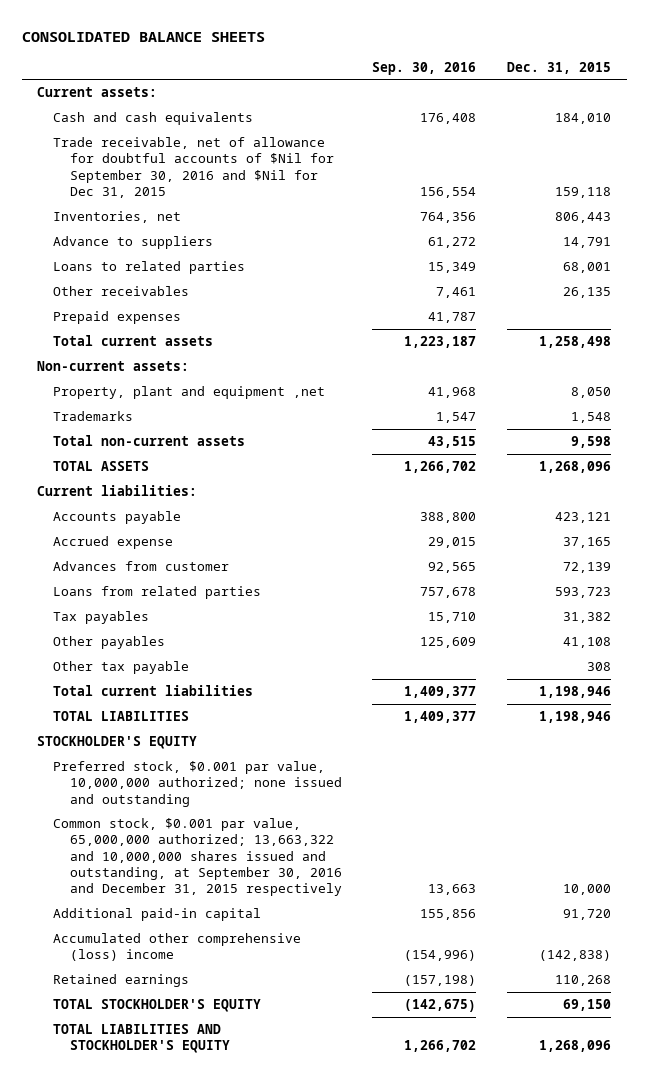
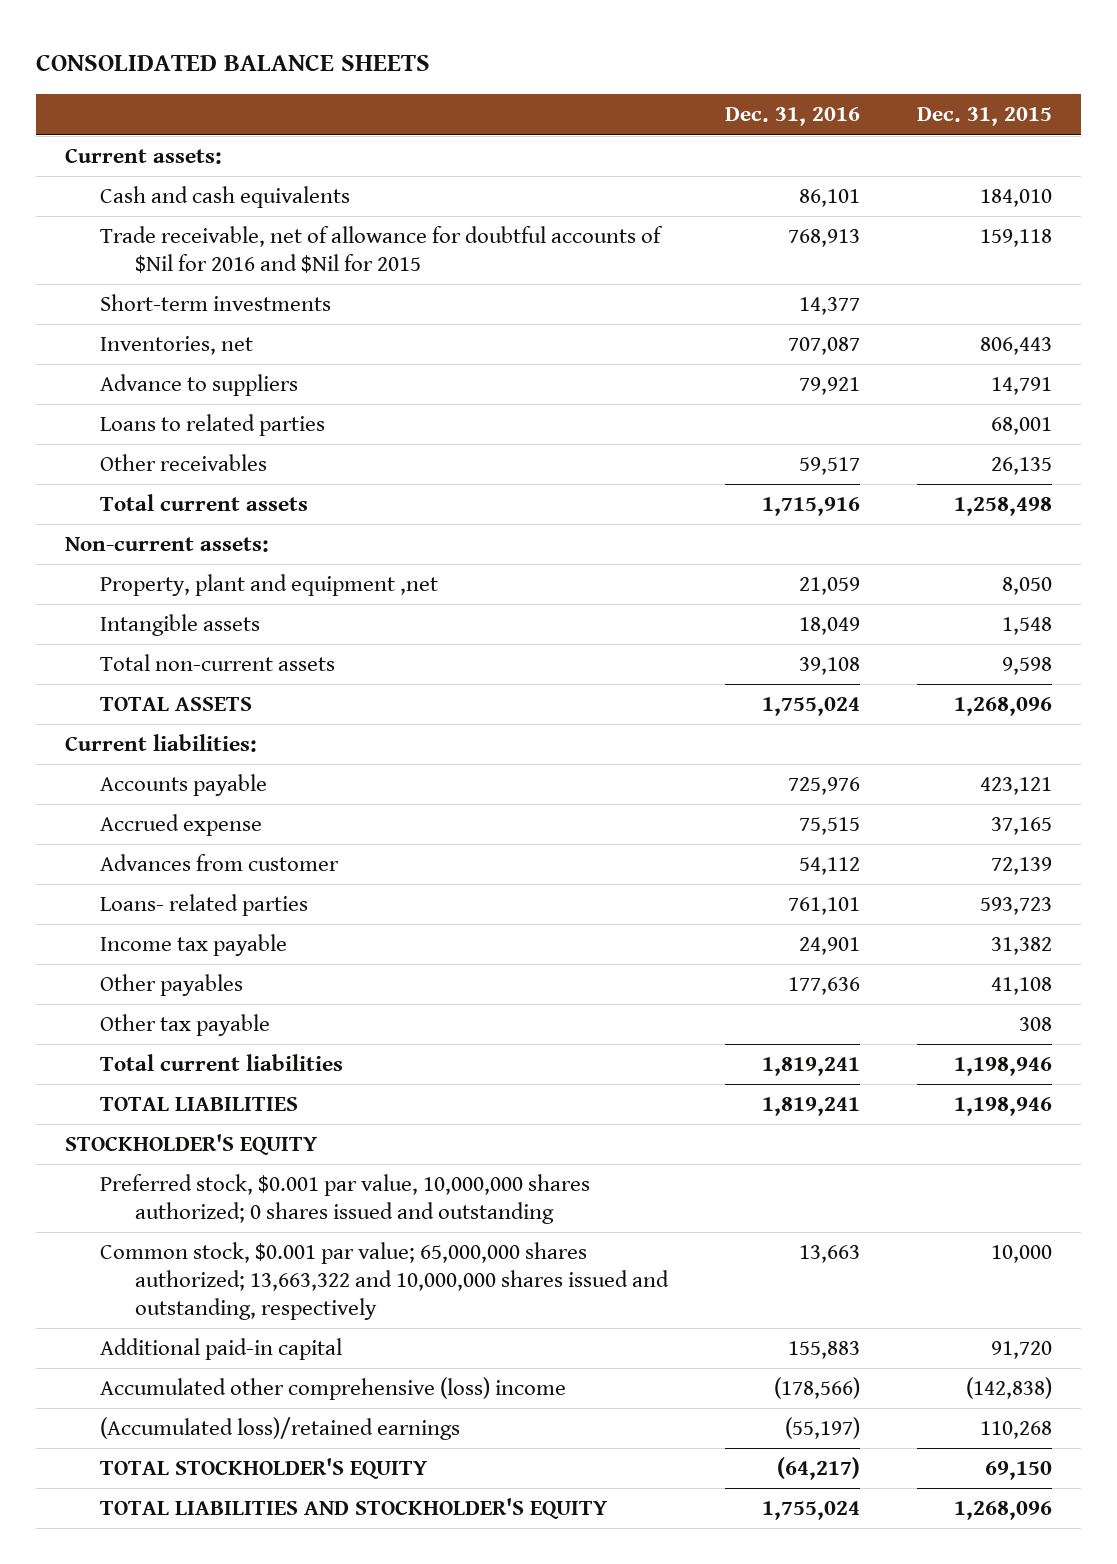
[372,61,477,75] Sep. 30, 2016 -> none
none -> [725,107,861,127] Dec. 31, 2016
[53,136,334,199] Trade receivable, net of allowance for doubtful accounts of $Nil for September 30, 2016 and $Nil for Dec 31, 2015 -> [99,226,663,273] Trade receivable, net of allowance for doubtful accounts of $Nil for 2016 and $Nil for 2015
none -> [99,294,331,312] Short-term investments
[53,310,182,324] Prepaid expenses -> none
[53,410,134,421] Trademarks -> [99,614,260,637] Intangible assets
[53,585,262,599] Loans from related parties -> [99,894,308,917] Loans- related parties
[53,610,150,624] Tax payables -> [99,934,287,957] Income tax payable
[53,760,342,807] Preferred stock, $0.001 par value, 10,000,000 authorized; none issued and outstanding -> [99,1174,590,1224] Preferred stock, $0.001 par value, 10,000,000 shares authorized; 0 shares issued and outstanding
[53,817,342,897] Common stock, $0.001 par value, 65,000,000 authorized; 13,663,322 and 10,000,000 shares issued and outstanding, at September 30, 2016 and December 31, 2015 respectively -> [99,1242,669,1320] Common stock, $0.001 par value; 65,000,000 shares authorized; 13,663,322 and 10,000,000 shares issued and outstanding, respectively
[53,973,190,987] Retained earnings -> [99,1417,460,1441] (Accumulated loss)/retained earnings

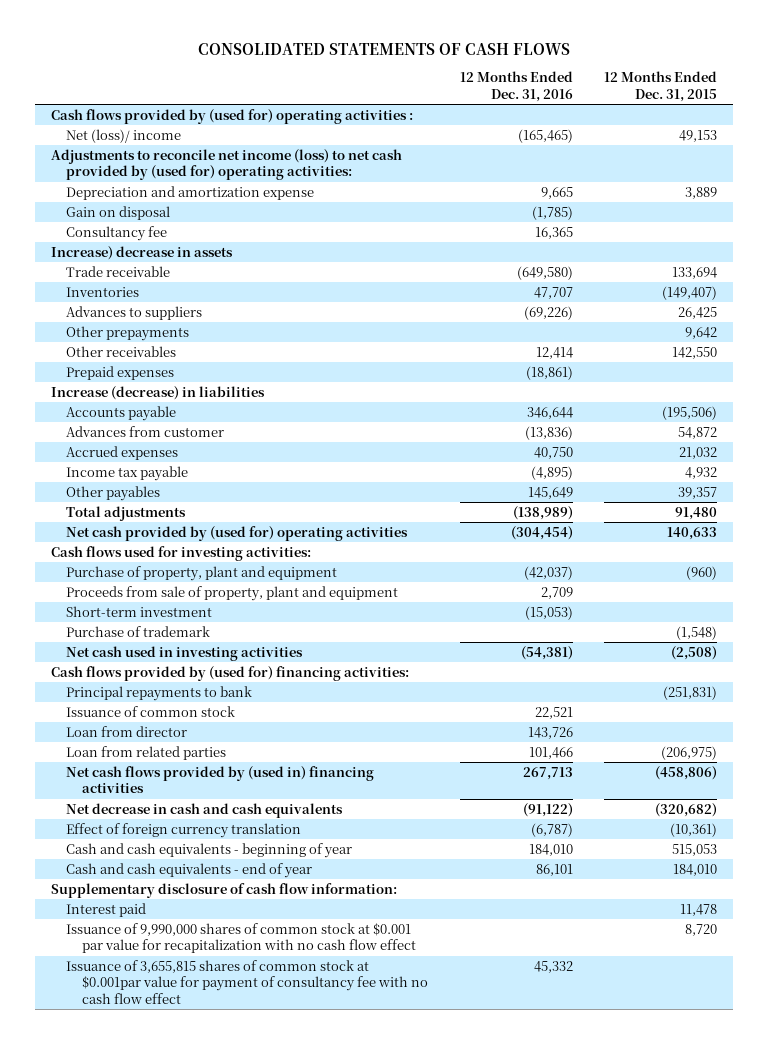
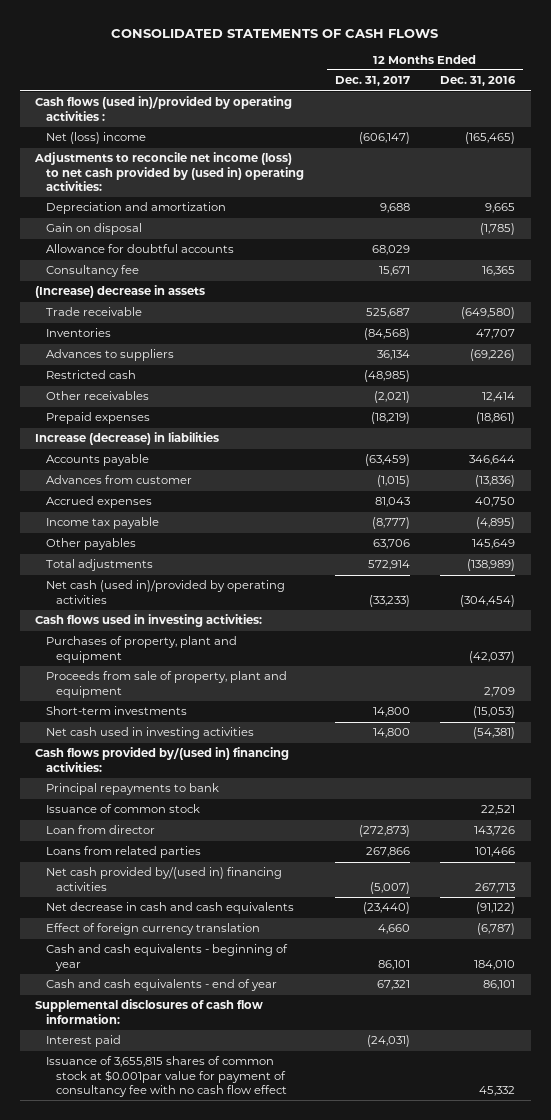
[604,71,718,102] 12 Months Ended Dec. 31, 2015 -> none
none -> [334,76,410,87] Dec. 31, 2017
[50,108,413,124] Cash flows provided by (used for) operating activities : -> [35,96,293,121] Cash flows (used in)/provided by operating activities :
[66,128,182,143] Net (loss)/ income -> [45,132,146,145] Net (loss) income
[50,148,402,181] Adjustments to reconcile net income (loss) to net cash provided by (used for) operating activities: -> [34,152,304,191] Adjustments to reconcile net income (loss) to net cash provided by (used in) operating activities:
[66,185,315,200] Depreciation and amortization expense -> [45,202,226,215] Depreciation and amortization
none -> [45,244,234,254] Allowance for doubtful accounts
[50,245,233,260] Increase) decrease in assets -> [35,285,206,299] (Increase) decrease in assets
[66,325,190,341] Other prepayments -> none
none -> [45,370,136,380] Restricted cash
[66,525,409,541] Net cash provided by (used for) operating activities -> [45,580,285,604] Net cash (used in)/provided by operating activities
[50,545,311,561] Cash flows used for investing activities: -> [35,614,263,628] Cash flows used in investing activities:
[66,565,338,581] Purchase of property, plant and equipment -> [45,636,237,663] Purchases of property, plant and equipment
[66,625,211,637] Purchase of trademark -> none
[66,605,213,617] Short-term investment -> [45,706,187,716] Short-term investments
[50,665,409,681] Cash flows provided by (used for) financing activities: -> [35,747,290,772] Cash flows provided by/(used in) financing activities:
[66,745,227,760] Loan from related parties -> [45,846,201,859] Loans from related parties
[66,765,375,794] Net cash flows provided by (used in) financing activities -> [45,867,282,891] Net cash provided by/(used in) financing activities
[50,882,397,898] Supplementary disclosure of cash flow information: -> [35,999,264,1024] Supplemental disclosures of cash flow information:
[66,922,416,954] Issuance of 9,990,000 shares of common stock at $0.001 par value for recapitalization with no cash flow effect -> none

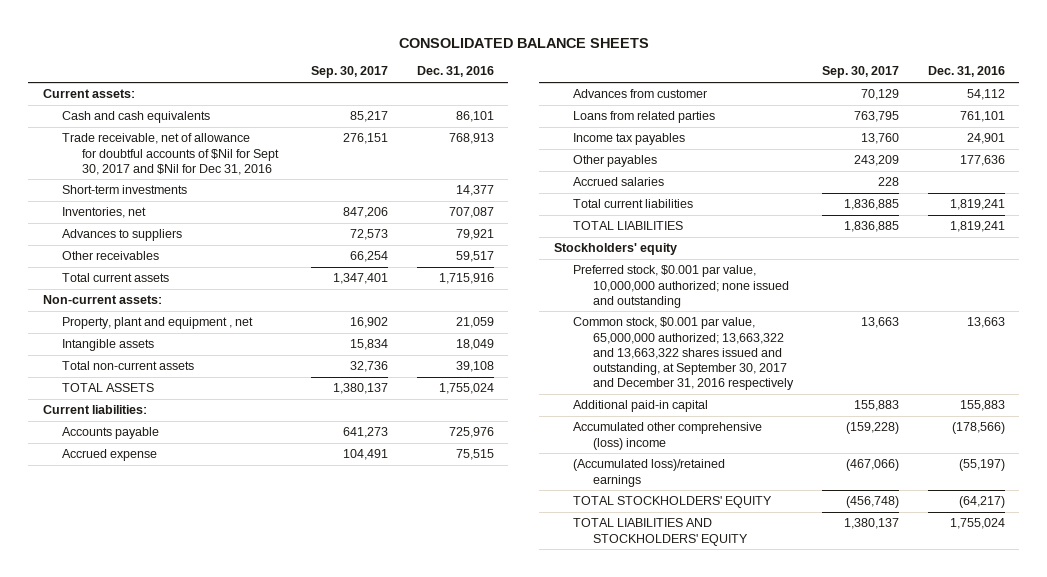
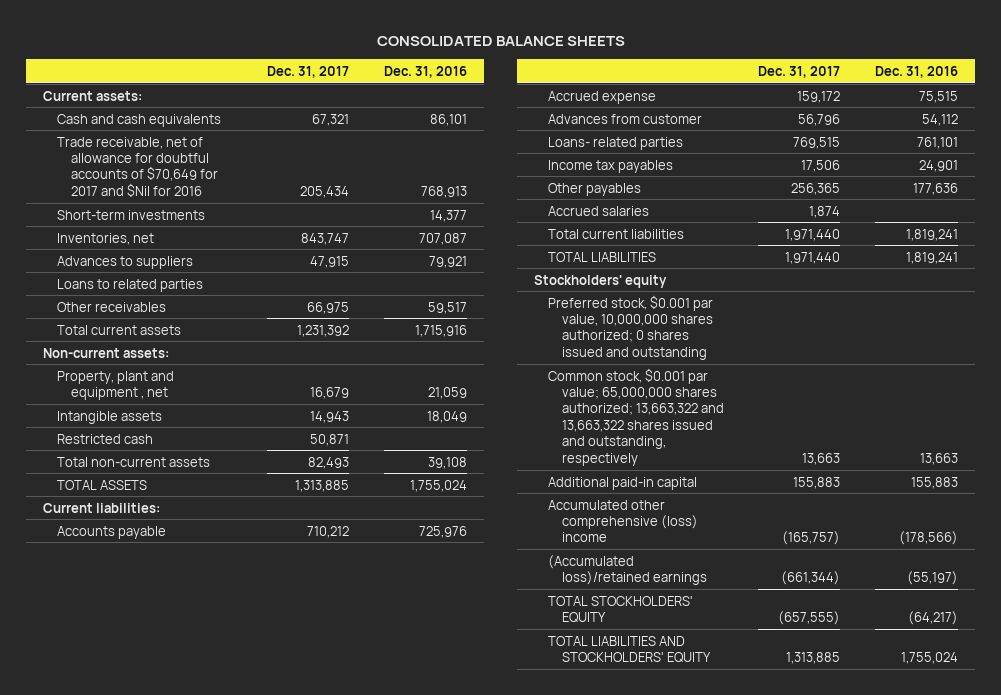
[310,66,388,79] Sep. 30, 2017 -> none
none -> [267,65,350,78] Dec. 31, 2017
[62,133,279,175] Trade receivable, net of allowance for doubtful accounts of $Nil for Sept 30, 2017 and $Nil for Dec 31, 2016 -> [56,136,218,197] Trade receivable, net of allowance for doubtful accounts of $70,649 for 2017 and $Nil for 2016
none -> [56,278,203,292] Loans to related parties
none -> [56,433,153,444] Restricted cash
[573,111,716,124] Loans from related parties -> [548,136,684,150] Loans- related parties
[573,265,789,308] Preferred stock, $0.001 par value, 10,000,000 authorized; none issued and outstanding -> [548,294,714,360] Preferred stock, $0.001 par value, 10,000,000 shares authorized; 0 shares issued and outstanding
[573,317,794,390] Common stock, $0.001 par value, 65,000,000 authorized; 13,663,322 and 13,663,322 shares issued and outstanding, at September 30, 2017 and December 31, 2016 respectively -> [548,367,724,466] Common stock, $0.001 par value; 65,000,000 shares authorized; 13,663,322 and 13,663,322 shares issued and outstanding, respectively

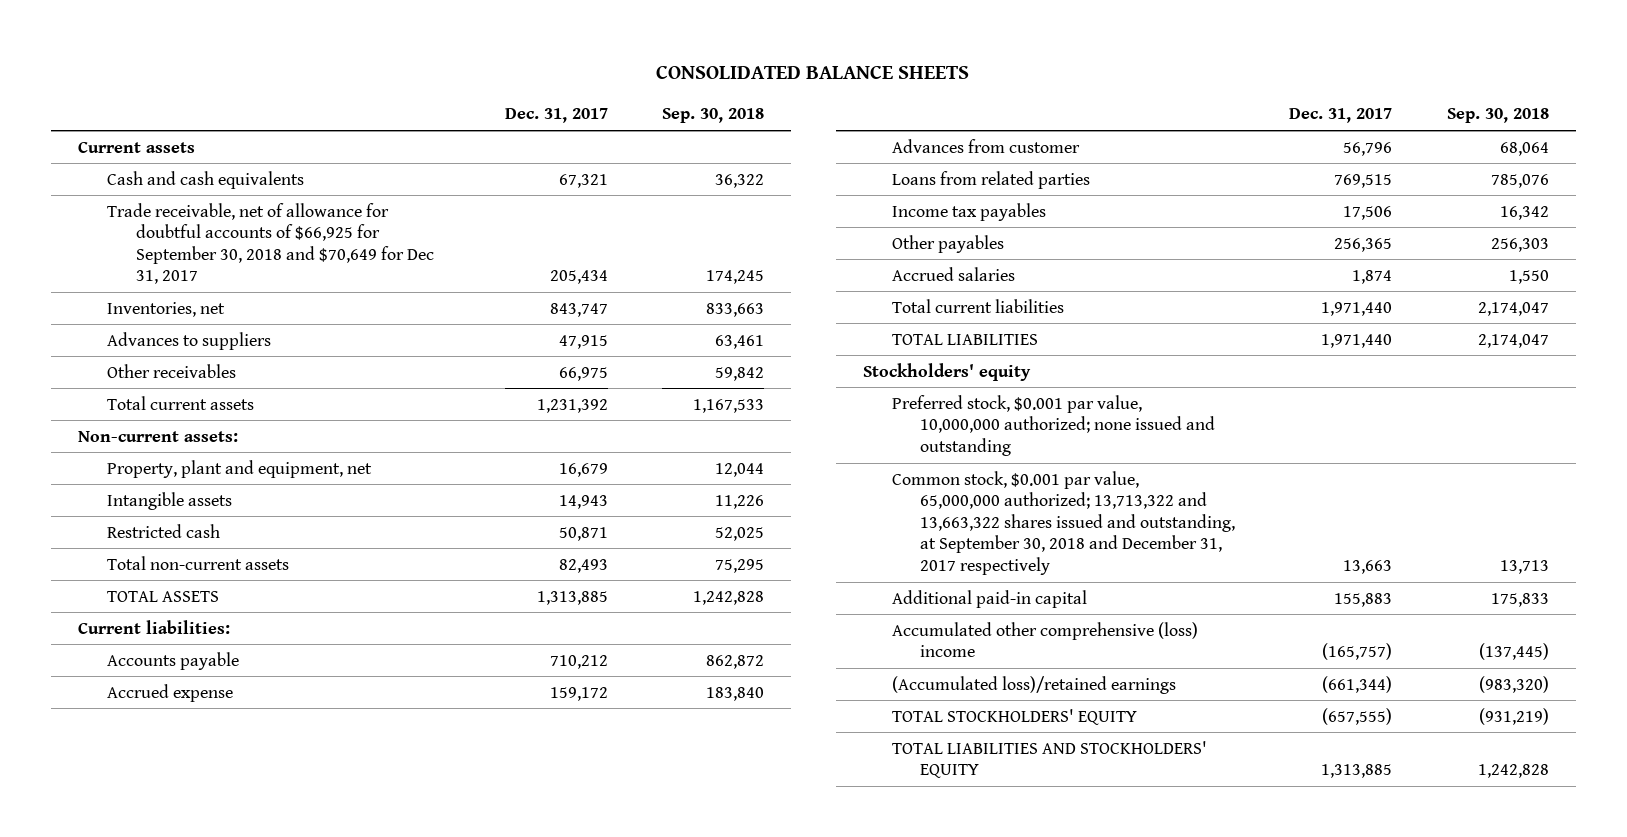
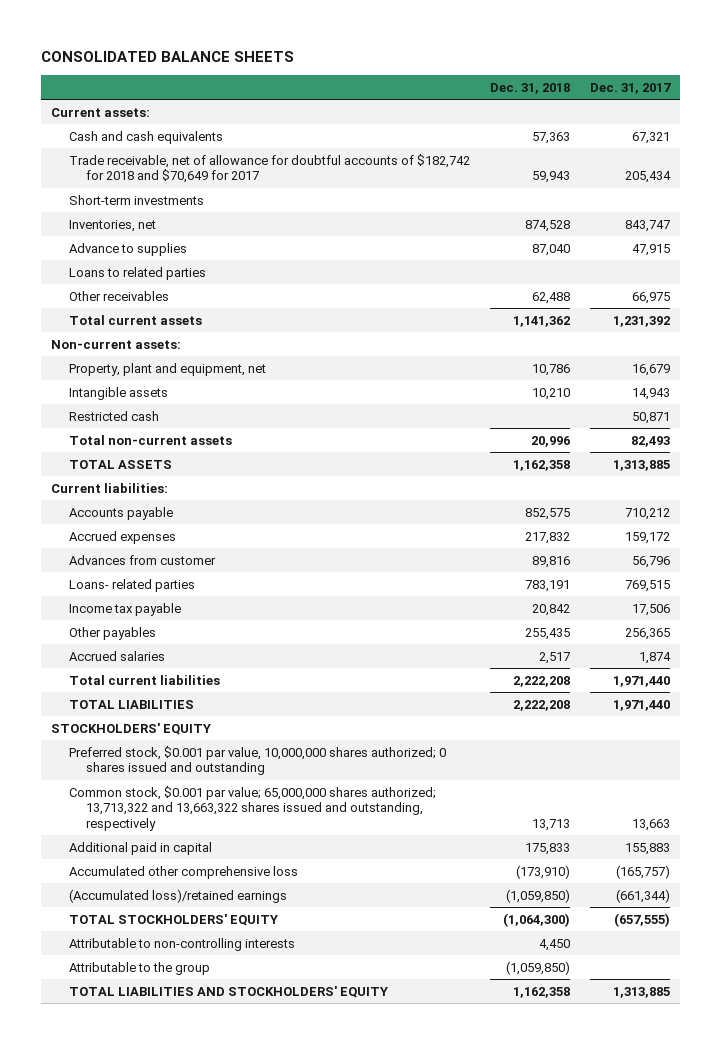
[661,108,764,124] Sep. 30, 2018 -> none
none -> [489,82,570,94] Dec. 31, 2018
[78,141,196,153] Current assets -> [51,107,151,117] Current assets:
[106,202,434,285] Trade receivable, net of allowance for doubtful accounts of $66,925 for September 30, 2018 and $70,649 for Dec 31, 2017 -> [68,153,470,184] Trade receivable, net of allowance for doubtful accounts of $182,742 for 2018 and $70,649 for 2017
none -> [68,194,204,205] Short-term investments
[106,331,271,350] Advances to suppliers -> [68,242,187,256] Advance to supplies
none -> [68,266,206,280] Loans to related parties
[106,683,233,702] Accrued expense -> [68,530,176,544] Accrued expenses
[891,170,1090,189] Loans from related parties -> [68,578,195,592] Loans- related parties
[891,202,1046,221] Income tax payables -> [68,602,181,616] Income tax payable
[863,362,1032,381] Stockholders' equity -> [51,722,212,735] STOCKHOLDERS' EQUITY
[891,394,1216,456] Preferred stock, $0.001 par value, 10,000,000 authorized; none issued and outstanding -> [68,745,446,776] Preferred stock, $0.001 par value, 10,000,000 shares authorized; 0 shares issued and outstanding
[891,470,1236,575] Common stock, $0.001 par value, 65,000,000 authorized; 13,713,322 and 13,663,322 shares issued and outstanding, at September 30, 2018 and December 31, 2017 respectively -> [68,785,436,831] Common stock, $0.001 par value; 65,000,000 shares authorized; 13,713,322 and 13,663,322 shares issued and outstanding, respectively
[891,589,1087,608] Additional paid-in capital -> [68,841,212,855] Additional paid in capital
[891,621,1198,658] Accumulated other comprehensive (loss) income -> [68,865,298,879] Accumulated other comprehensive loss
none -> [68,937,295,951] Attributable to non-controlling interests
none -> [68,961,210,975] Attributable to the group

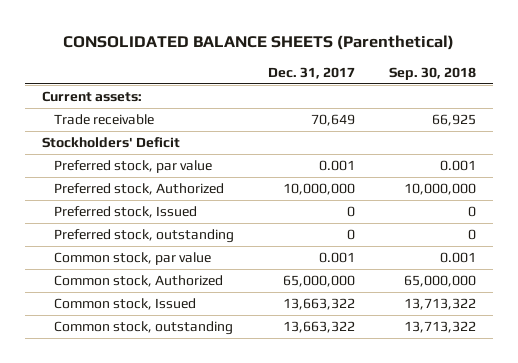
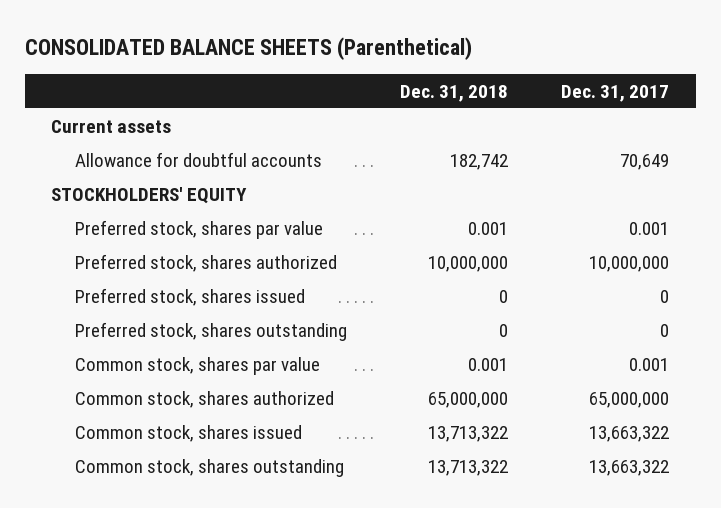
[388,67,476,81] Sep. 30, 2018 -> none
none -> [400,84,509,102] Dec. 31, 2018
[41,90,142,102] Current assets: -> [51,119,172,133] Current assets
[53,113,154,125] Trade receivable -> [75,151,323,167] Allowance for doubtful accounts
[41,136,180,148] Stockholders' Deficit -> [51,186,248,204] STOCKHOLDERS' EQUITY
[53,159,212,173] Preferred stock, par value -> [75,219,324,239] Preferred stock, shares par value
[53,182,224,195] Preferred stock, Authorized -> [75,253,338,272] Preferred stock, shares authorized
[53,205,197,218] Preferred stock, Issued -> [75,287,306,306] Preferred stock, shares issued
[53,228,234,243] Preferred stock, outstanding -> [75,321,348,341] Preferred stock, shares outstanding
[53,251,211,265] Common stock, par value -> [75,356,321,375] Common stock, shares par value
[53,274,223,287] Common stock, Authorized -> [75,390,335,408] Common stock, shares authorized
[53,297,196,310] Common stock, Issued -> [75,424,303,442] Common stock, shares issued
[53,320,233,335] Common stock, outstanding -> [75,458,345,477] Common stock, shares outstanding

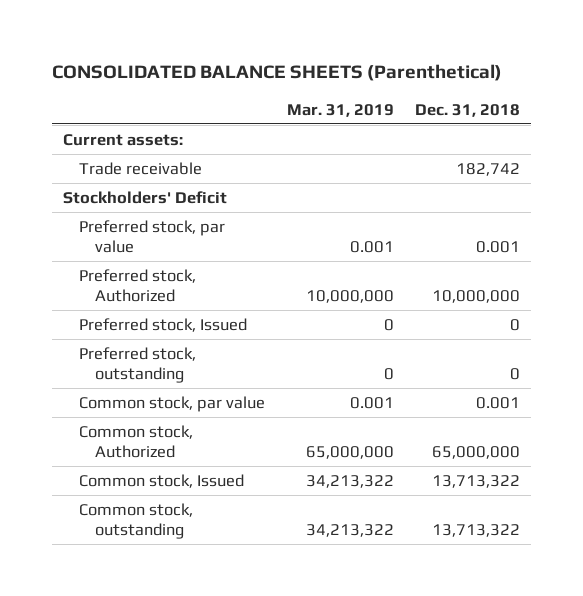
[561,84,670,102] Dec. 31, 2017 -> none
none -> [286,103,394,117] Mar. 31, 2019
[51,119,172,133] Current assets -> [63,134,184,147] Current assets:
[75,151,323,167] Allowance for doubtful accounts -> [78,162,202,176] Trade receivable
[51,186,248,204] STOCKHOLDERS' EQUITY -> [63,191,228,205] Stockholders' Deficit
[75,219,324,239] Preferred stock, shares par value -> [78,220,225,253] Preferred stock, par value
[75,253,338,272] Preferred stock, shares authorized -> [78,269,196,302] Preferred stock, Authorized
[75,287,306,306] Preferred stock, shares issued -> [78,318,247,333] Preferred stock, Issued
[75,321,348,341] Preferred stock, shares outstanding -> [78,347,196,383] Preferred stock, outstanding
[75,356,321,375] Common stock, shares par value -> [78,396,265,413] Common stock, par value
[75,390,335,408] Common stock, shares authorized -> [78,425,193,458] Common stock, Authorized
[75,424,303,442] Common stock, shares issued -> [78,474,244,489] Common stock, Issued
[75,458,345,477] Common stock, shares outstanding -> [78,503,193,539] Common stock, outstanding

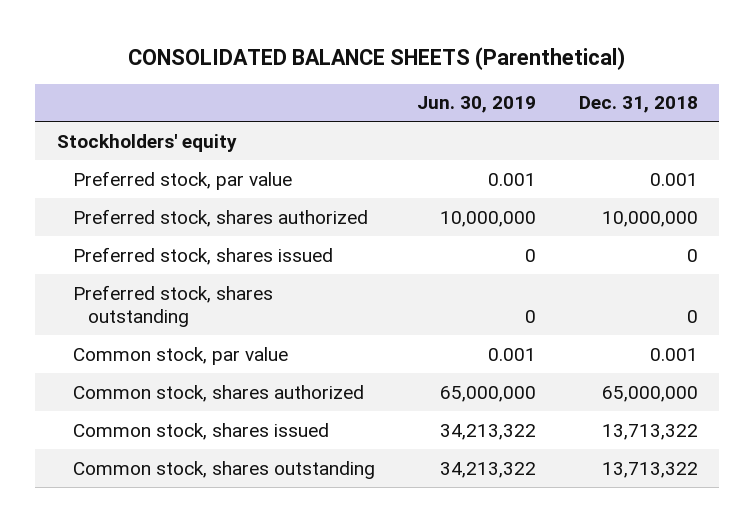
[286,103,394,117] Mar. 31, 2019 -> none
none -> [417,96,537,114] Jun. 30, 2019
[63,134,184,147] Current assets: -> none
[78,162,202,176] Trade receivable -> none
[63,191,228,205] Stockholders' Deficit -> [56,133,237,152] Stockholders' equity
[78,269,196,302] Preferred stock, Authorized -> [72,208,368,227] Preferred stock, shares authorized
[78,318,247,333] Preferred stock, Issued -> [72,246,333,265] Preferred stock, shares issued
[78,347,196,383] Preferred stock, outstanding -> [72,284,273,328] Preferred stock, shares outstanding
[78,425,193,458] Common stock, Authorized -> [72,384,364,402] Common stock, shares authorized
[78,474,244,489] Common stock, Issued -> [72,422,329,440] Common stock, shares issued
[78,503,193,539] Common stock, outstanding -> [72,460,375,479] Common stock, shares outstanding

